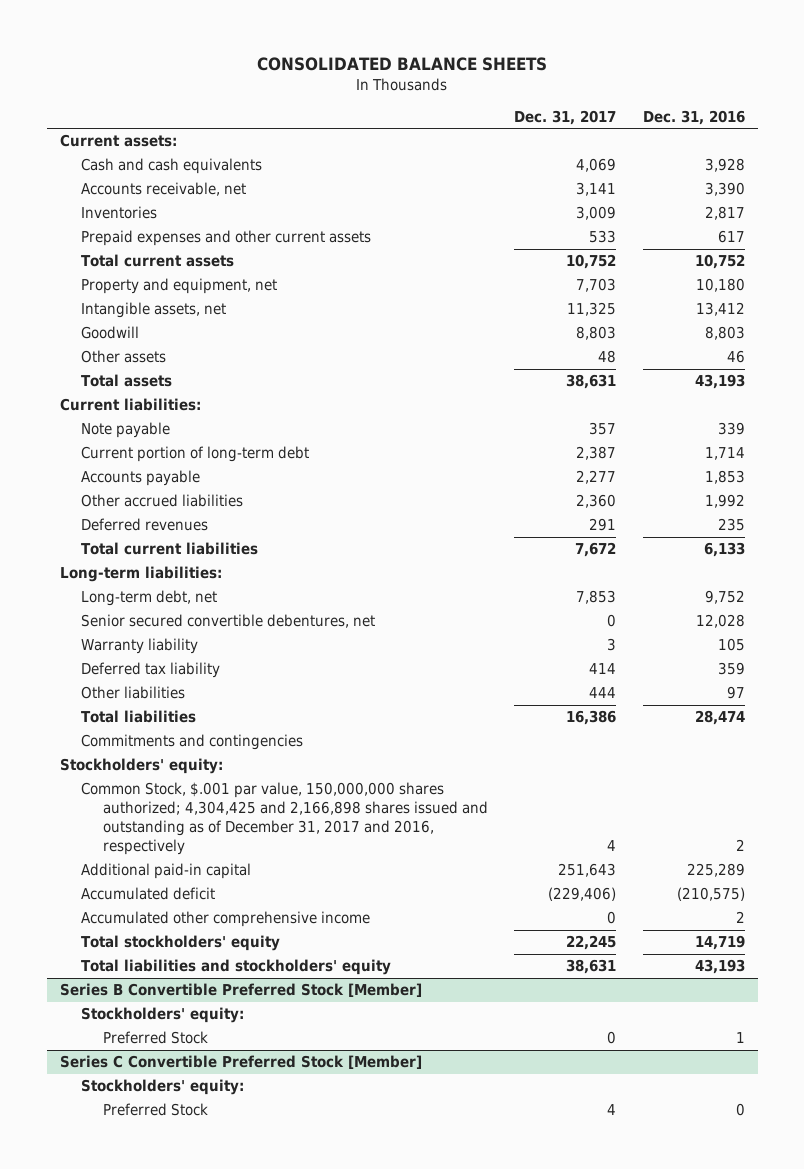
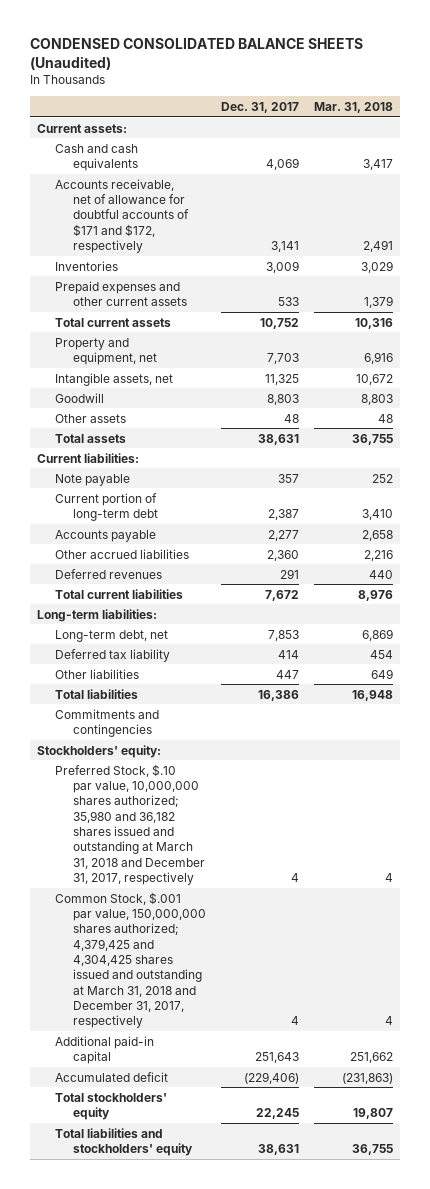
[257,56,548,71] CONSOLIDATED BALANCE SHEETS -> [29,37,363,70] CONDENSED CONSOLIDATED BALANCE SHEETS (Unaudited)
[642,109,745,125] Dec. 31, 2016 -> none
none -> [313,101,393,113] Mar. 31, 2018
[81,182,247,197] Accounts receivable, net -> [55,178,190,253] Accounts receivable, net of allowance for doubtful accounts of $171 and $172, respectively
[81,614,376,629] Senior secured convertible debentures, net -> none
[81,638,199,655] Warranty liability -> none
[589,687,617,699] 444 -> [275,669,299,679] 447
none -> [55,763,206,885] Preferred Stock, $.10 par value, 10,000,000 shares authorized; 35,980 and 36,182 shares issued and outstanding at March 31, 2018 and December 31, 2017, respectively
[81,782,488,856] Common Stock, $.001 par value, 150,000,000 shares authorized; 4,304,425 and 2,166,898 shares issued and outstanding as of December 31, 2017 and 2016, respectively -> [55,891,207,1029] Common Stock, $.001 par value, 150,000,000 shares authorized; 4,379,425 and 4,304,425 shares issued and outstanding at March 31, 2018 and December 31, 2017, respectively
[81,911,371,928] Accumulated other comprehensive income -> none
[59,983,422,998] Series B Convertible Preferred Stock [Member] -> none
[81,1007,245,1024] Stockholders' equity: -> none
[102,1031,208,1045] Preferred Stock -> none
[59,1055,422,1070] Series C Convertible Preferred Stock [Member] -> none
[81,1079,245,1096] Stockholders' equity: -> none
[102,1103,208,1117] Preferred Stock -> none

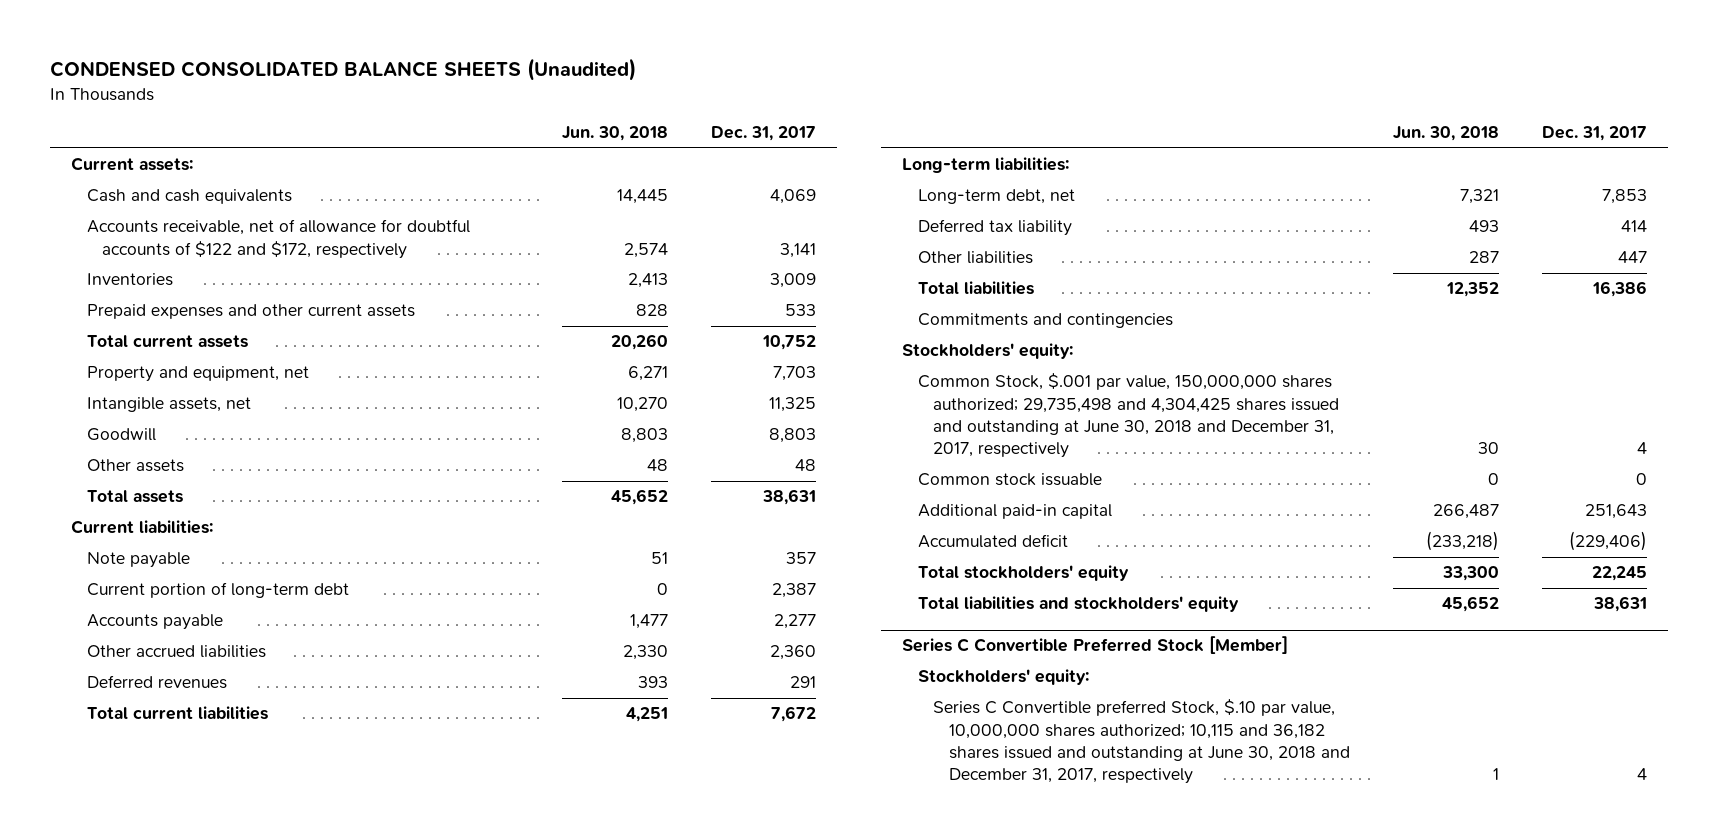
[313,101,393,113] Mar. 31, 2018 -> none
none -> [561,126,668,142] Jun. 30, 2018
[55,178,190,253] Accounts receivable, net of allowance for doubtful accounts of $171 and $172, respectively -> [86,219,470,259] Accounts receivable, net of allowance for doubtful accounts of $122 and $172, respectively
[55,763,206,885] Preferred Stock, $.10 par value, 10,000,000 shares authorized; 35,980 and 36,182 shares issued and outstanding at March 31, 2018 and December 31, 2017, respectively -> none
[55,891,207,1029] Common Stock, $.001 par value, 150,000,000 shares authorized; 4,379,425 and 4,304,425 shares issued and outstanding at March 31, 2018 and December 31, 2017, respectively -> [917,373,1340,459] Common Stock, $.001 par value, 150,000,000 shares authorized; 29,735,498 and 4,304,425 shares issued and outstanding at June 30, 2018 and December 31, 2017, respectively
none -> [917,473,1102,487] Common stock issuable
none -> [902,636,1289,655] Series C Convertible Preferred Stock [Member]
none -> [917,669,1089,686] Stockholders' equity:
none -> [933,699,1350,785] Series C Convertible preferred Stock, $.10 par value, 10,000,000 shares authorized; 10,115 and 36,182 shares issued and outstanding at June 30, 2018 and December 31, 2017, respectively

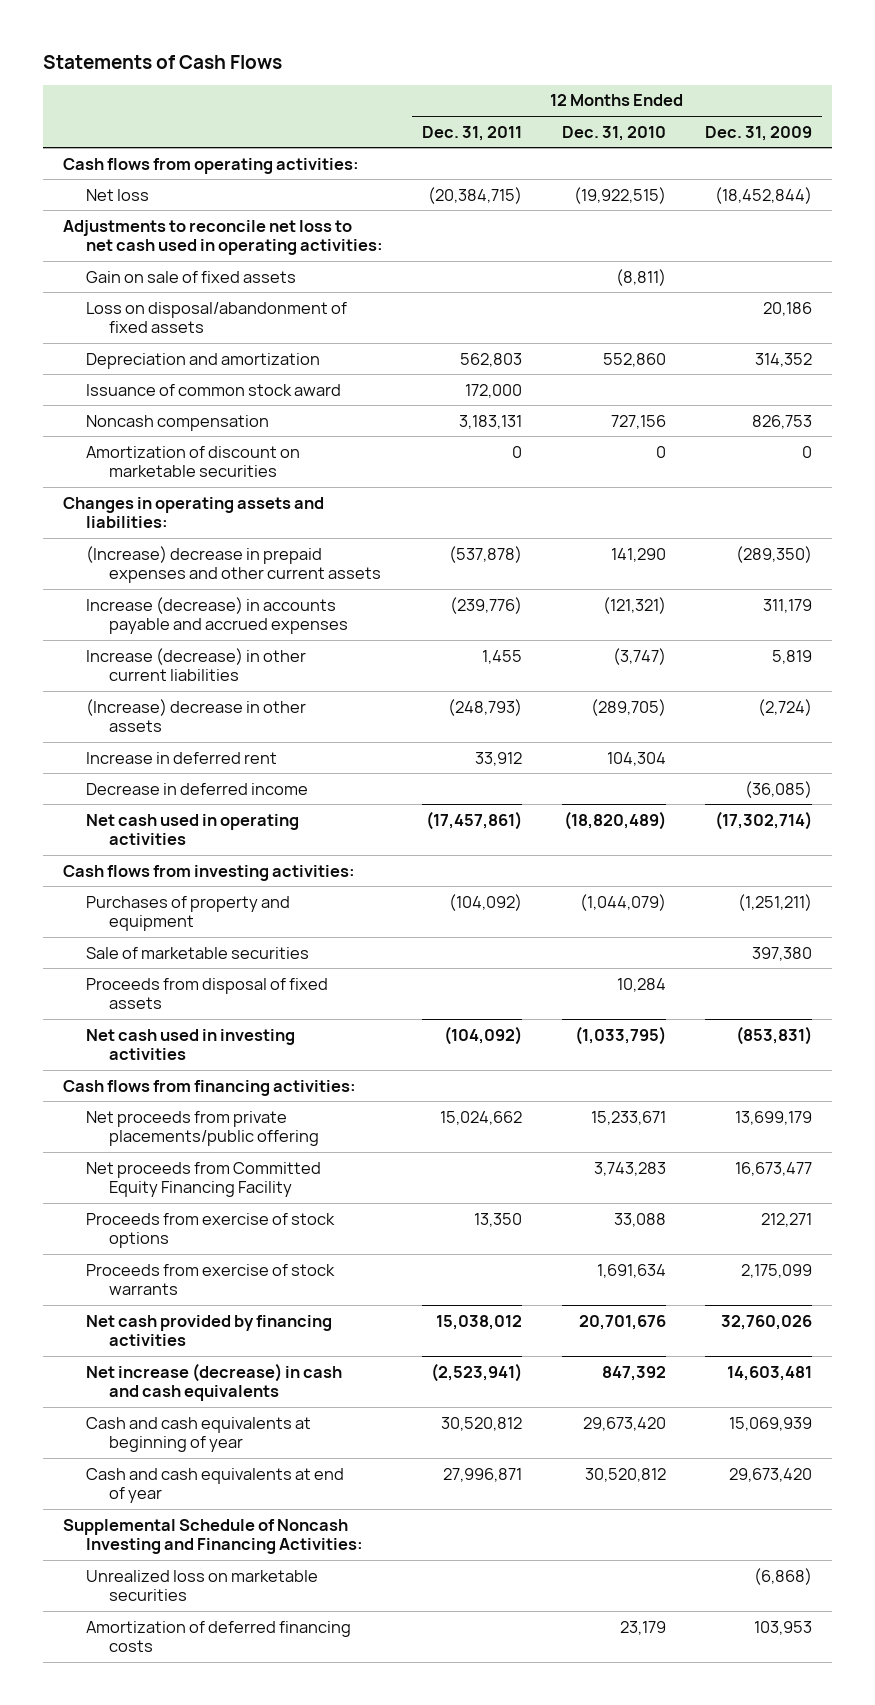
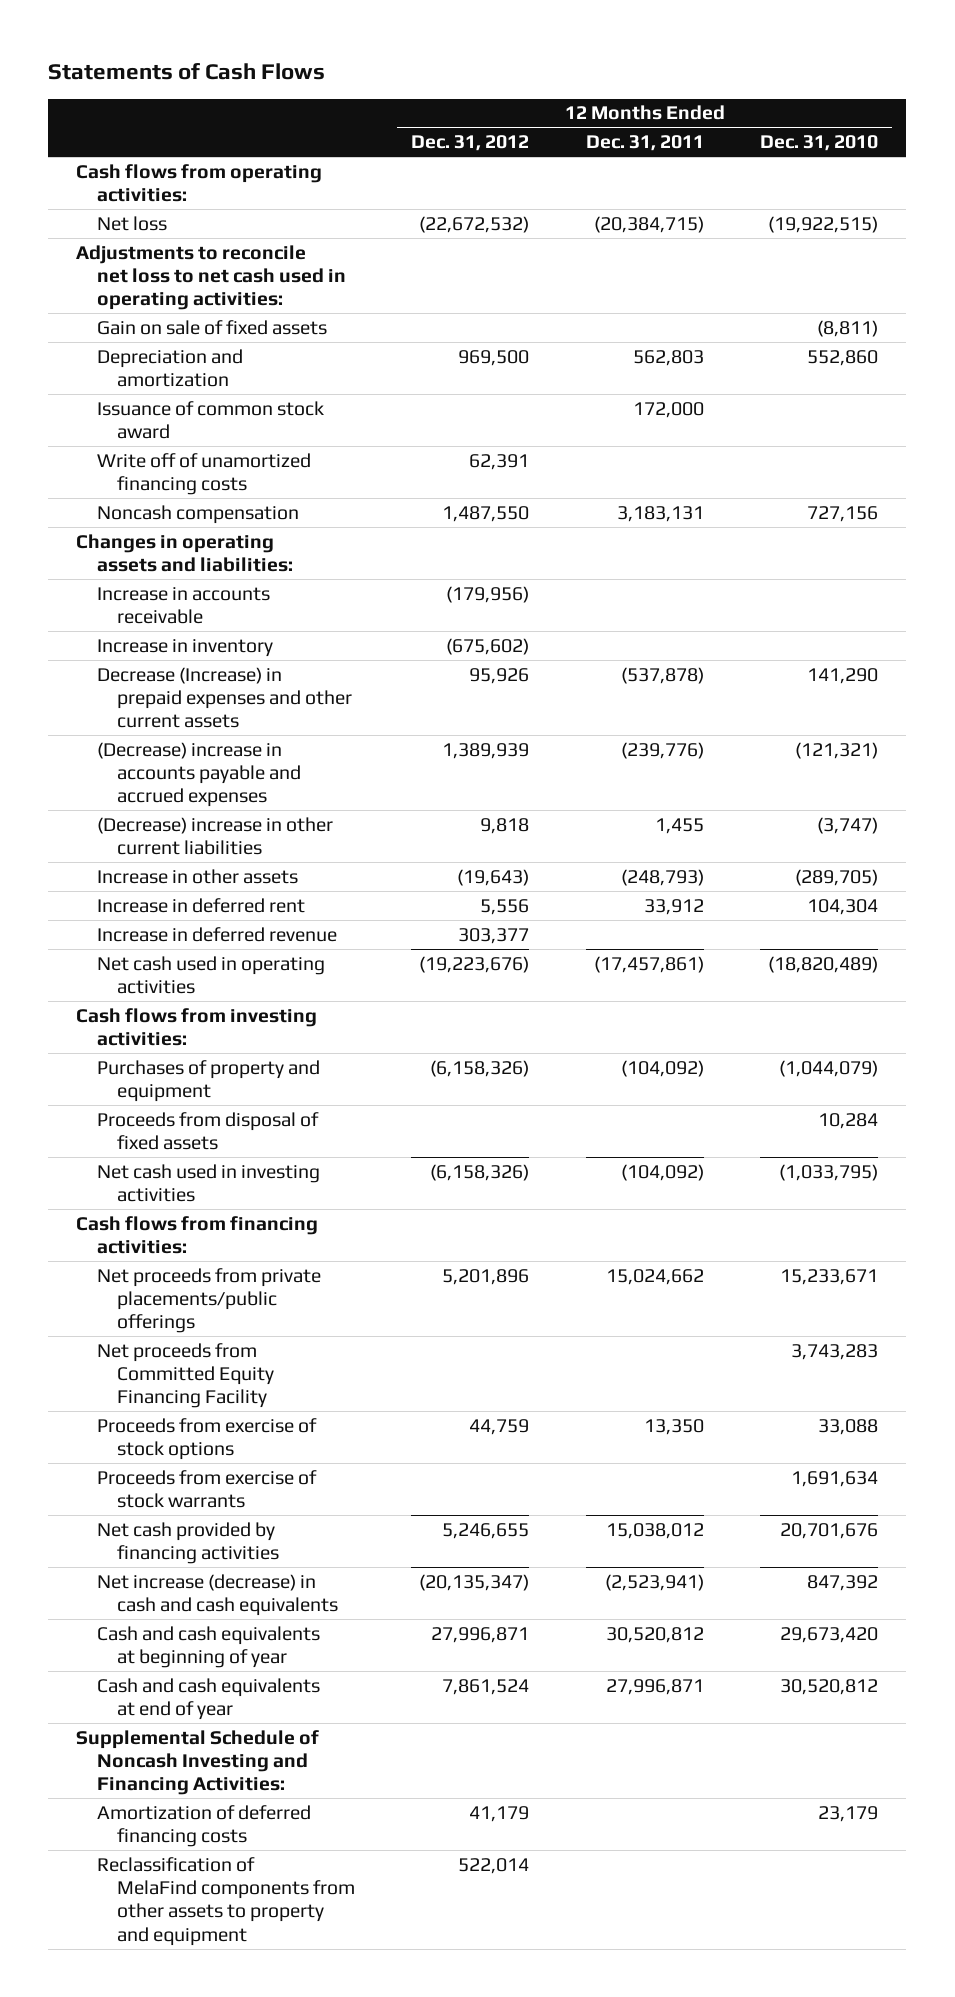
[705,125,813,141] Dec. 31, 2009 -> none
none -> [411,135,530,152] Dec. 31, 2012
[85,301,347,333] Loss on disposal/abandonment of fixed assets -> none
none -> [96,452,311,496] Write off of unamortized financing costs
[85,445,300,477] Amortization of discount on marketable securities -> none
none -> [96,586,270,625] Increase in accounts receivable
none -> [96,638,273,657] Increase in inventory
[85,545,381,583] (Increase) decrease in prepaid expenses and other current assets -> [96,666,352,729] Decrease (Increase) in prepaid expenses and other current assets
[85,596,348,634] Increase (decrease) in accounts payable and accrued expenses -> [96,741,301,808] (Decrease) increase in accounts payable and accrued expenses
[85,647,306,681] Increase (decrease) in other current liabilities -> [96,816,333,856] (Decrease) increase in other current liabilities
[85,698,306,732] (Increase) decrease in other assets -> [96,868,298,884] Increase in other assets
[85,782,308,795] Decrease in deferred income -> [96,926,337,942] Increase in deferred revenue
[85,946,309,959] Sale of marketable securities -> none
[85,1110,319,1146] Net proceeds from private placements/public offering -> [96,1267,321,1334] Net proceeds from private placements/public offerings
[85,1569,318,1601] Unrealized loss on marketable securities -> none
none -> [96,1856,355,1946] Reclassification of MelaFind components from other assets to property and equipment

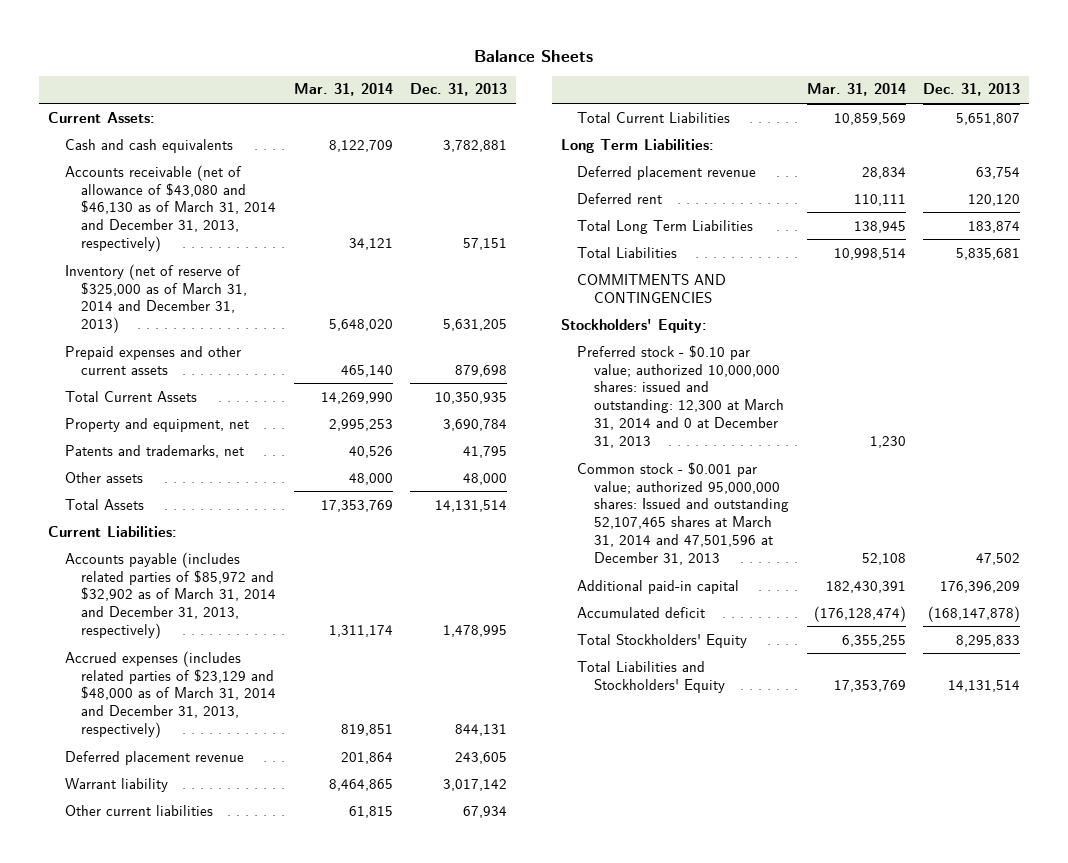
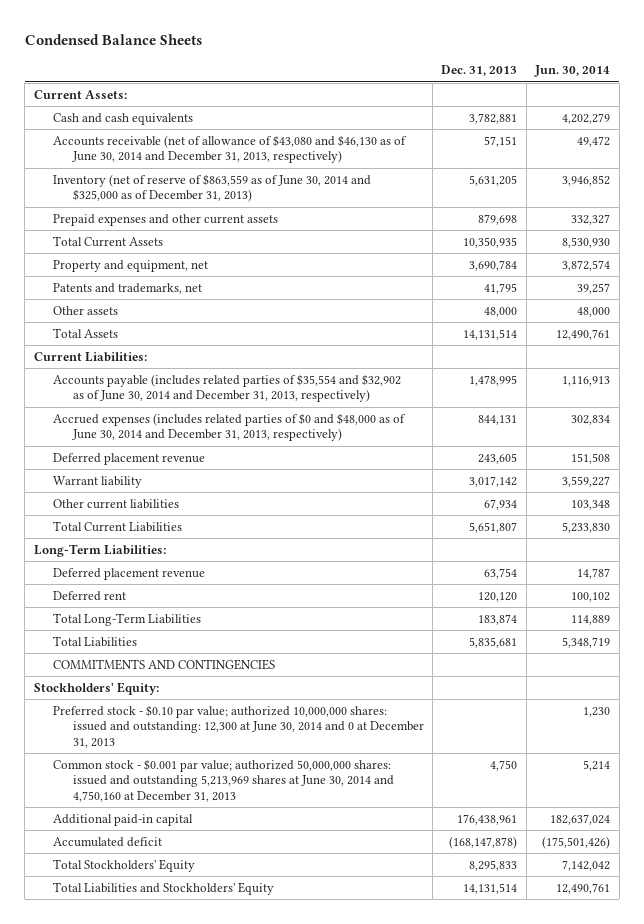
[474,49,594,62] Balance Sheets -> [24,34,202,46] Condensed Balance Sheets
[293,83,393,97] Mar. 31, 2014 -> none
none -> [534,65,611,78] Jun. 30, 2014
[64,164,277,253] Accounts receivable (net of allowance of $43,080 and $46,130 as of March 31, 2014 and December 31, 2013, respectively) -> [53,134,408,164] Accounts receivable (net of allowance of $43,080 and $46,130 as of June 30, 2014 and December 31, 2013, respectively)
[64,263,248,334] Inventory (net of reserve of $325,000 as of March 31, 2014 and December 31, 2013) -> [53,173,372,203] Inventory (net of reserve of $863,559 as of June 30, 2014 and $325,000 as of December 31, 2013)
[64,551,277,640] Accounts payable (includes related parties of $85,972 and $32,902 as of March 31, 2014 and December 31, 2013, respectively) -> [53,373,402,403] Accounts payable (includes related parties of $35,554 and $32,902 as of June 30, 2014 and December 31, 2013, respectively)
[64,650,277,739] Accrued expenses (includes related parties of $23,129 and $48,000 as of March 31, 2014 and December 31, 2013, respectively) -> [53,412,407,442] Accrued expenses (includes related parties of $0 and $48,000 as of June 30, 2014 and December 31, 2013, respectively)
[560,138,714,153] Long Term Liabilities: -> [33,543,166,557] Long-Term Liabilities:
[577,219,754,234] Total Long Term Liabilities -> [53,612,202,626] Total Long-Term Liabilities
[577,344,784,449] Preferred stock - $0.10 par value; authorized 10,000,000 shares: issued and outstanding: 12,300 at March 31, 2014 and 0 at December 31, 2013 -> [53,704,424,748] Preferred stock - $0.10 par value; authorized 10,000,000 shares: issued and outstanding: 12,300 at June 30, 2014 and 0 at December 31, 2013
[577,461,789,566] Common stock - $0.001 par value; authorized 95,000,000 shares: Issued and outstanding 52,107,465 shares at March 31, 2014 and 47,501,596 at December 31, 2013 -> [53,758,394,802] Common stock - $0.001 par value; authorized 50,000,000 shares: issued and outstanding 5,213,969 shares at June 30, 2014 and 4,750,160 at December 31, 2013
[976,553,1021,566] 47,502 -> [490,759,518,771] 4,750
[940,580,1021,593] 176,396,209 -> [457,813,518,825] 176,438,961

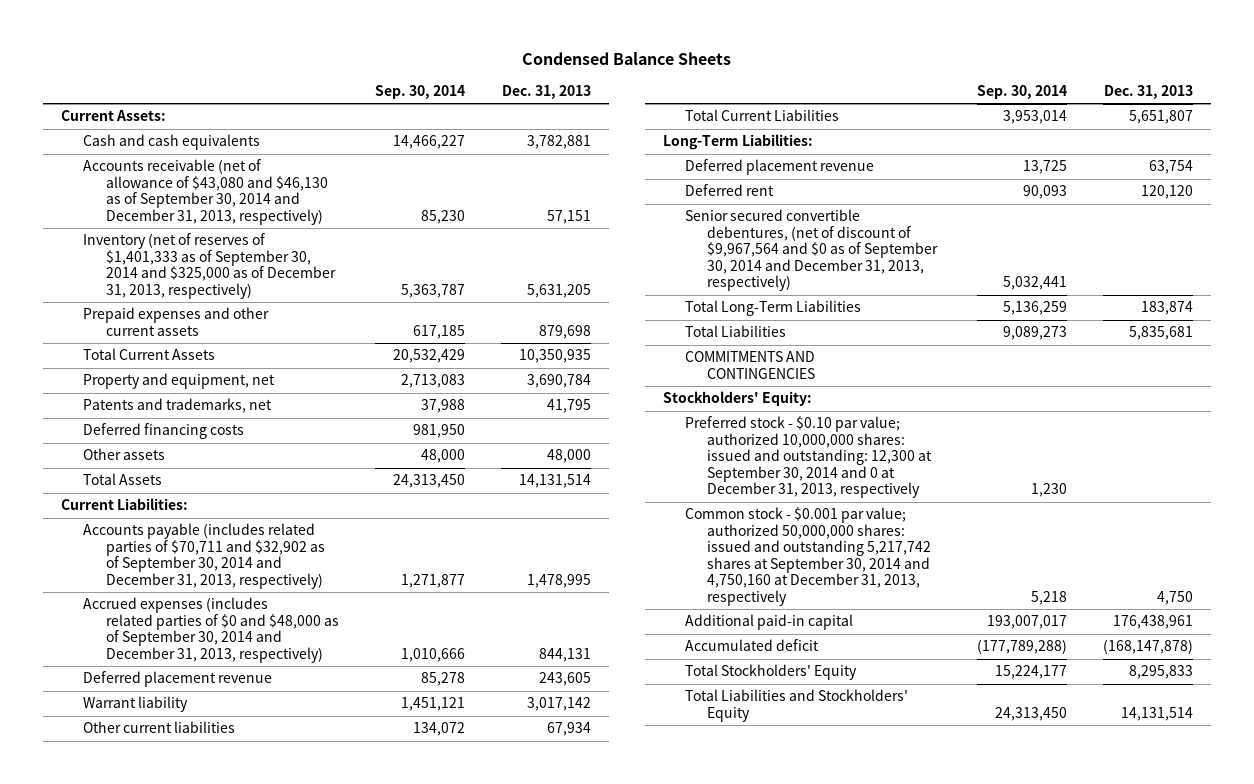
[534,65,611,78] Jun. 30, 2014 -> none
none -> [374,85,465,100] Sep. 30, 2014
[53,134,408,164] Accounts receivable (net of allowance of $43,080 and $46,130 as of June 30, 2014 and December 31, 2013, respectively) -> [83,159,328,225] Accounts receivable (net of allowance of $43,080 and $46,130 as of September 30, 2014 and December 31, 2013, respectively)
[53,173,372,203] Inventory (net of reserve of $863,559 as of June 30, 2014 and $325,000 as of December 31, 2013) -> [83,233,336,299] Inventory (net of reserves of $1,401,333 as of September 30, 2014 and $325,000 as of December 31, 2013, respectively)
none -> [83,423,245,440] Deferred financing costs
[53,373,402,403] Accounts payable (includes related parties of $35,554 and $32,902 as of June 30, 2014 and December 31, 2013, respectively) -> [83,523,325,589] Accounts payable (includes related parties of $70,711 and $32,902 as of September 30, 2014 and December 31, 2013, respectively)
[53,412,407,442] Accrued expenses (includes related parties of $0 and $48,000 as of June 30, 2014 and December 31, 2013, respectively) -> [83,597,339,663] Accrued expenses (includes related parties of $0 and $48,000 as of September 30, 2014 and December 31, 2013, respectively)
none -> [685,209,939,292] Senior secured convertible debentures, (net of discount of $9,967,564 and $0 as of September 30, 2014 and December 31, 2013, respectively)
[53,704,424,748] Preferred stock - $0.10 par value; authorized 10,000,000 shares: issued and outstanding: 12,300 at June 30, 2014 and 0 at December 31, 2013 -> [685,416,933,499] Preferred stock - $0.10 par value; authorized 10,000,000 shares: issued and outstanding: 12,300 at September 30, 2014 and 0 at December 31, 2013, respectively
[53,758,394,802] Common stock - $0.001 par value; authorized 50,000,000 shares: issued and outstanding 5,213,969 shares at June 30, 2014 and 4,750,160 at December 31, 2013 -> [685,507,932,606] Common stock - $0.001 par value; authorized 50,000,000 shares: issued and outstanding 5,217,742 shares at September 30, 2014 and 4,750,160 at December 31, 2013, respectively

